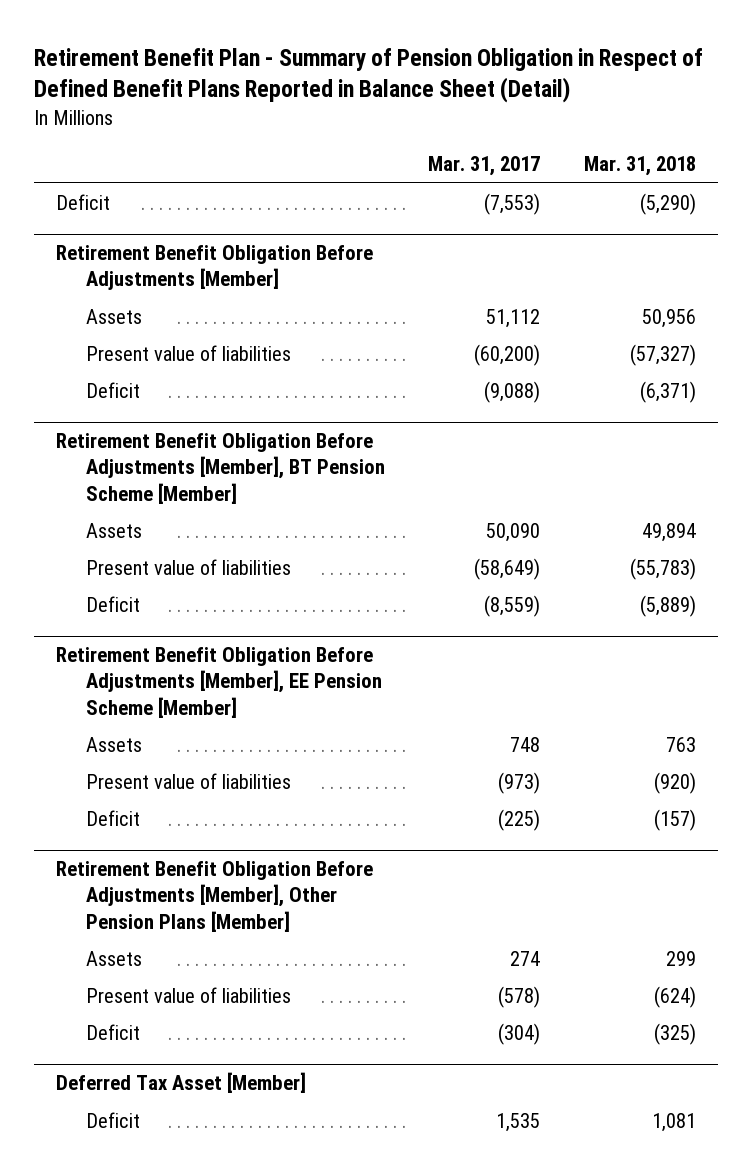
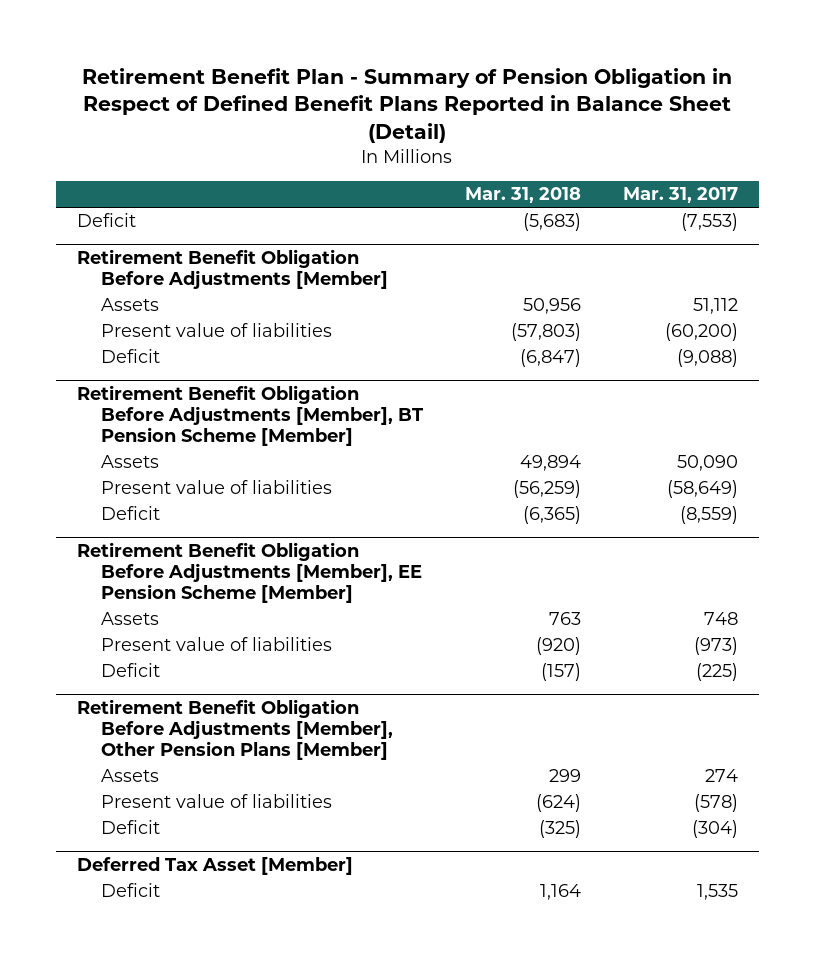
[640,192,697,215] (5,290) -> [523,213,582,232] (5,683)
[630,343,697,366] (57,327) -> [511,323,582,342] (57,803)
[640,380,697,403] (6,371) -> [520,349,582,368] (6,847)
[630,557,697,580] (55,783) -> [513,480,582,499] (56,259)
[640,594,697,617] (5,889) -> [523,506,582,525] (6,365)
[652,1112,697,1132] 1,081 -> [540,884,582,901] 1,164

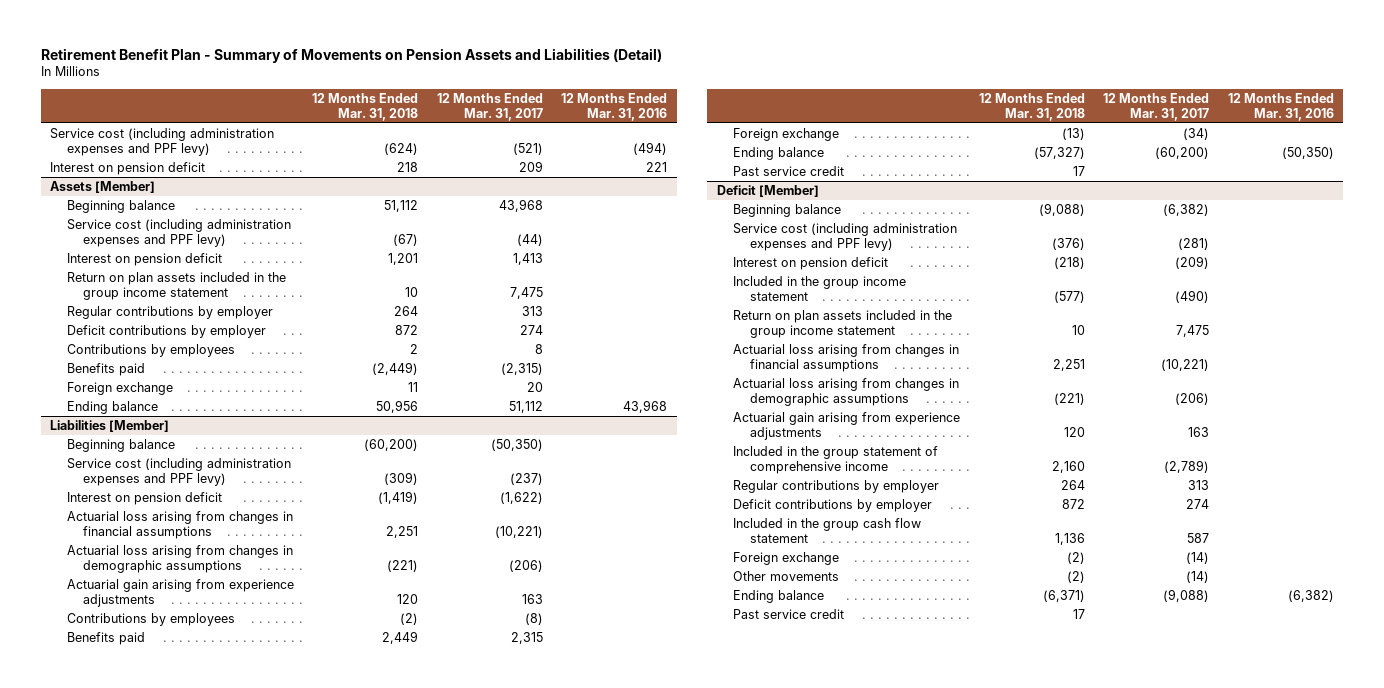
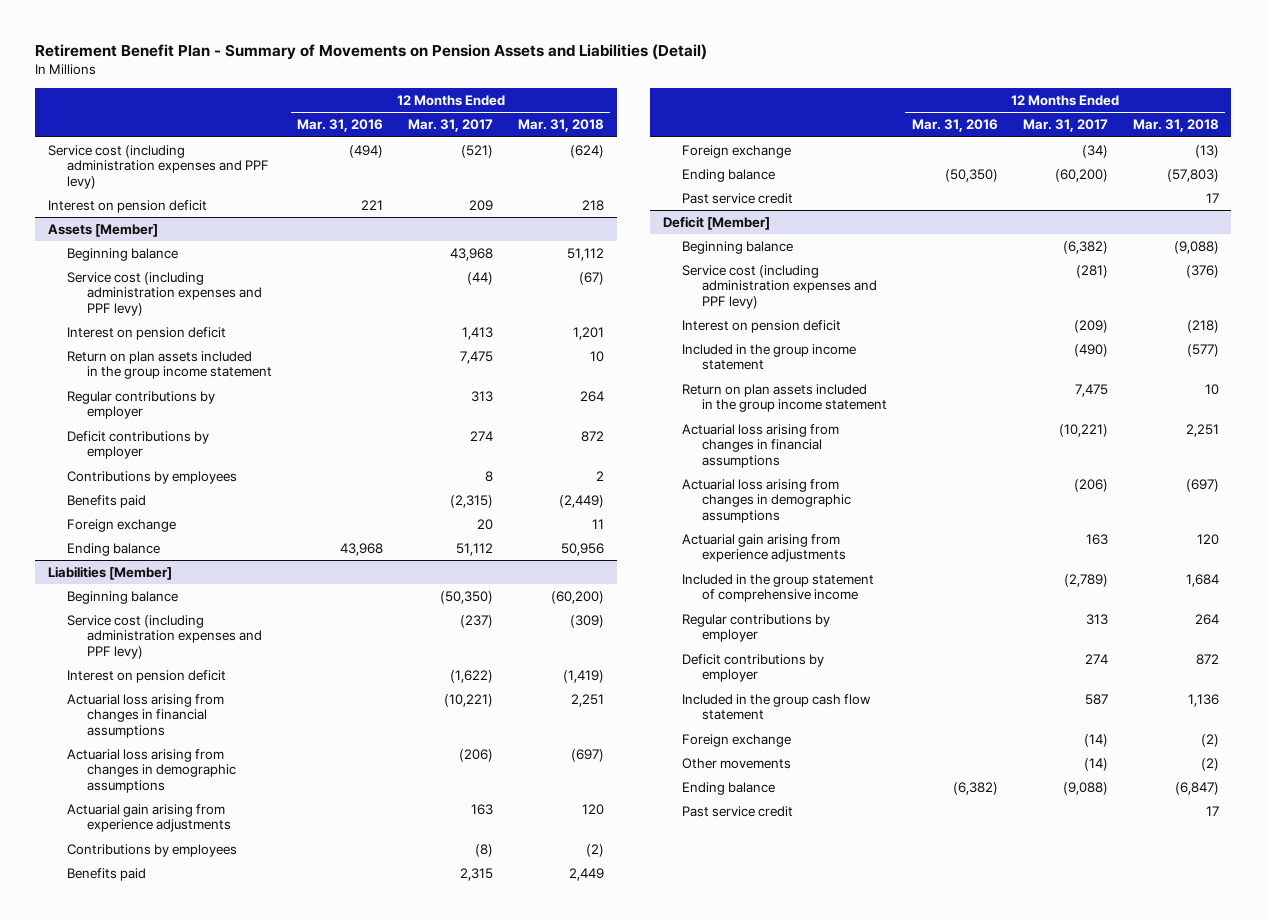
[387,559,419,572] (221) -> [571,748,605,762] (697)
[1033,147,1085,160] (57,327) -> [1166,168,1219,182] (57,803)
[1053,392,1085,405] (221) -> [1185,478,1219,492] (697)
[1051,460,1085,473] 2,160 -> [1185,573,1219,587] 1,684
[1042,590,1085,603] (6,371) -> [1174,781,1219,795] (6,847)

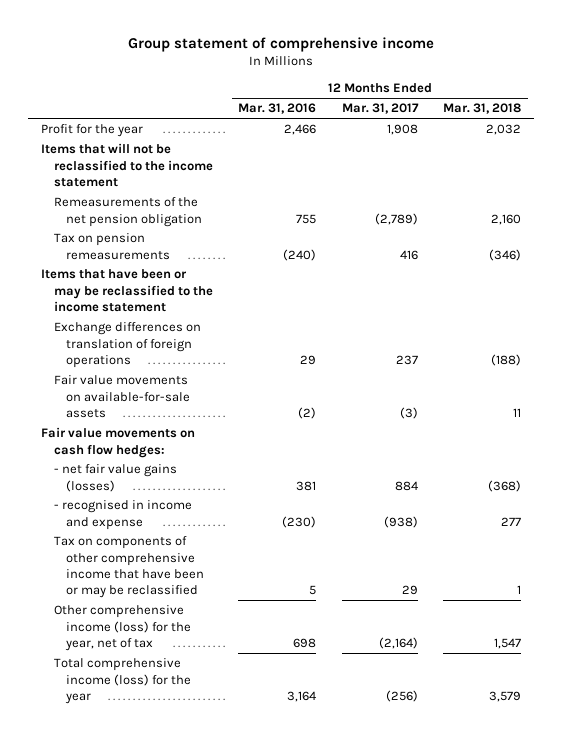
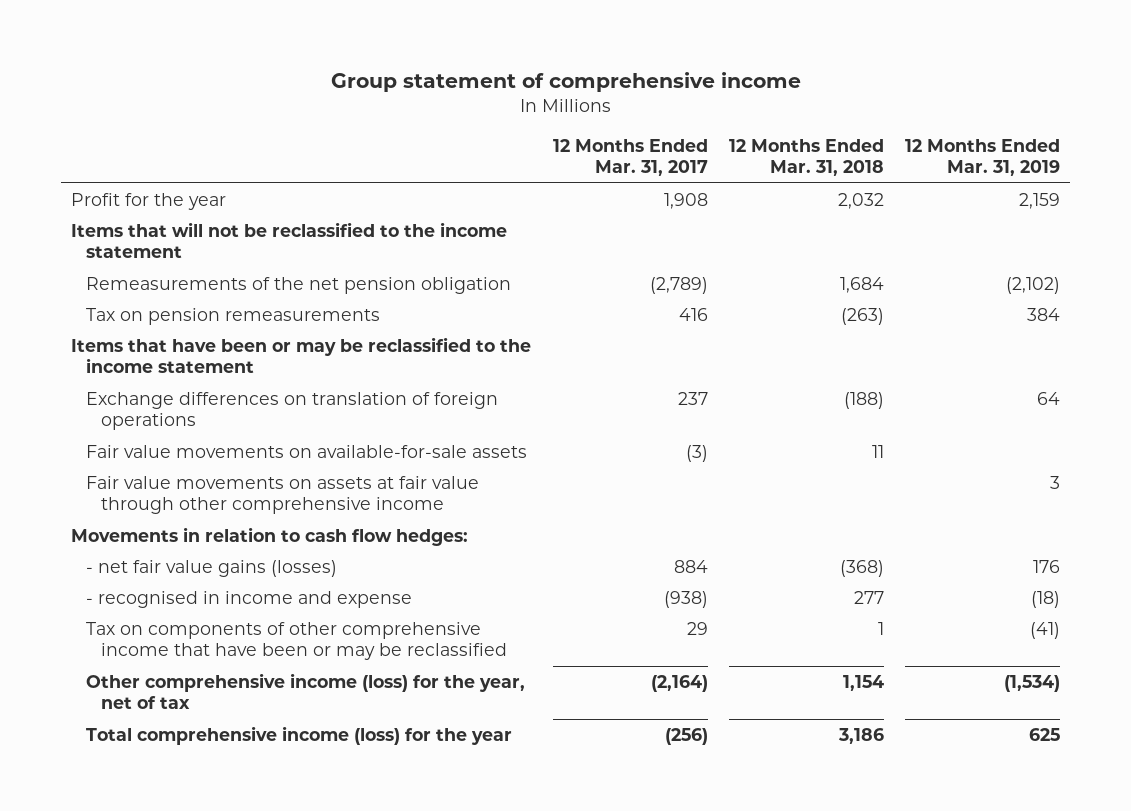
[238,103,317,115] Mar. 31, 2016 -> none
none -> [904,138,1060,177] 12 Months Ended Mar. 31, 2019
[491,213,522,225] 2,160 -> [839,276,884,293] 1,684
[489,248,522,261] (346) -> [840,307,884,325] (263)
none -> [86,475,480,515] Fair value movements on assets at fair value through other comprehensive income
[40,427,195,458] Fair value movements on cash flow hedges: -> [71,526,469,546] Movements in relation to cash flow hedges:
[494,637,522,649] 1,547 -> [842,674,884,691] 1,154
[489,690,522,702] 3,579 -> [837,727,884,744] 3,186

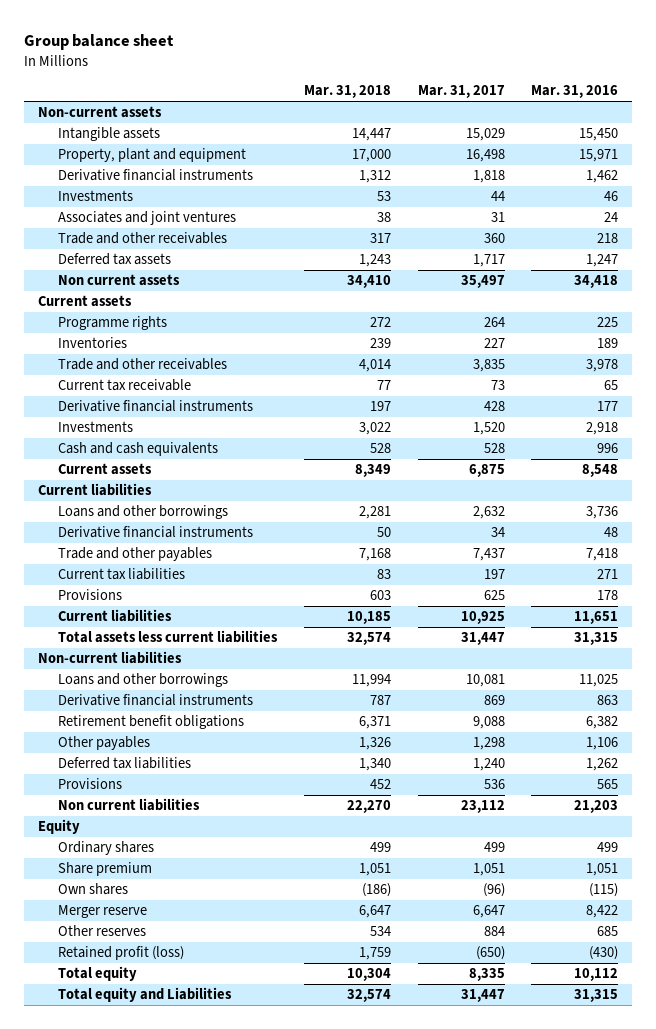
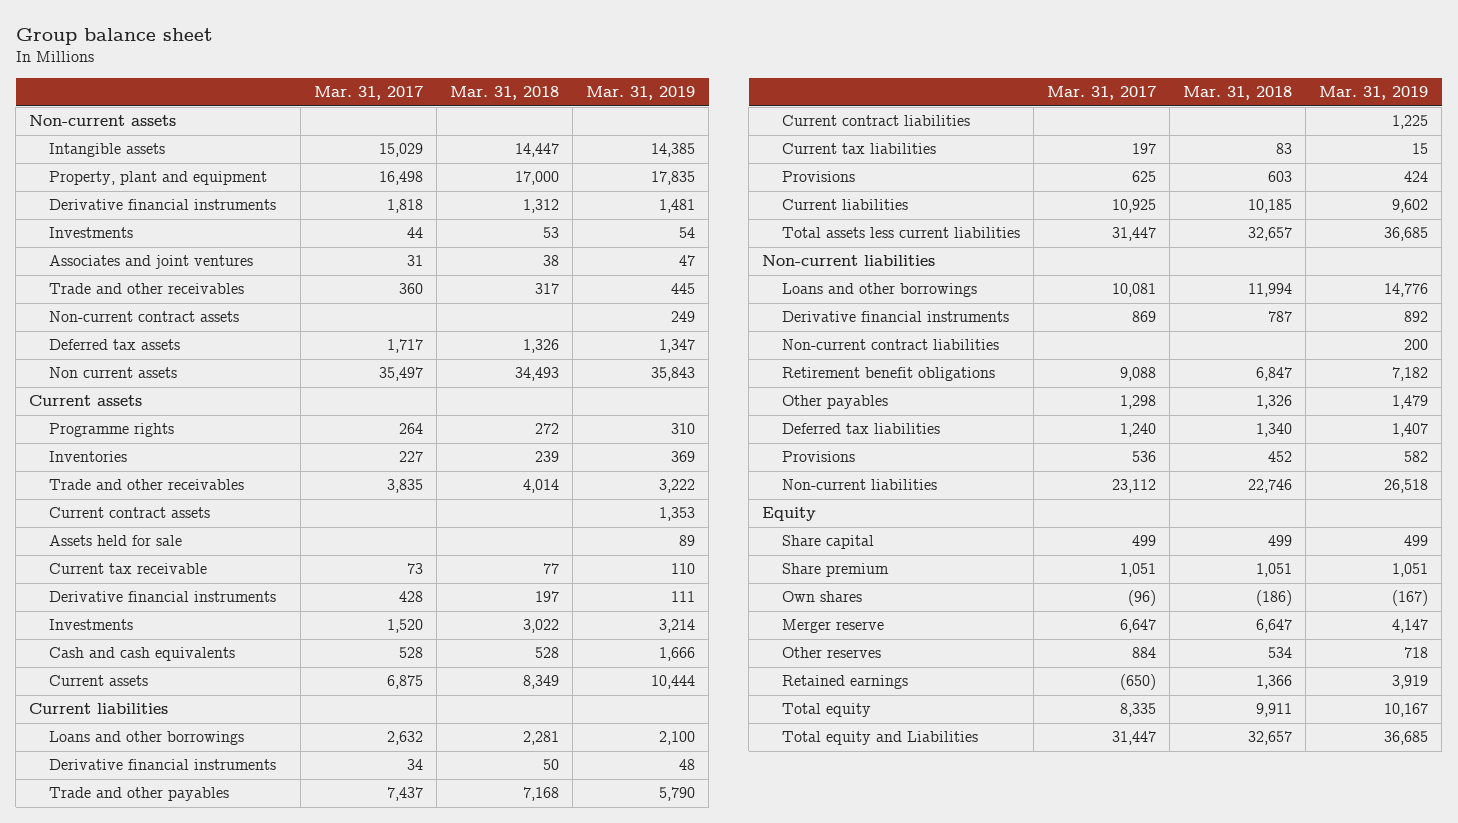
[531,85,619,99] Mar. 31, 2016 -> none
none -> [586,86,696,101] Mar. 31, 2019
none -> [48,311,239,323] Non-current contract assets
[358,254,391,268] 1,243 -> [523,339,560,354] 1,326
[346,275,391,289] 34,410 -> [515,367,560,382] 34,493
none -> [48,507,210,519] Current contract assets
none -> [48,535,182,547] Assets held for sale
none -> [781,115,970,127] Current contract liabilities
[346,632,391,646] 32,574 -> [1248,227,1293,242] 32,657
none -> [781,339,999,351] Non-current contract liabilities
[358,716,391,730] 6,371 -> [1256,367,1293,382] 6,847
[58,798,201,812] Non current liabilities -> [781,479,937,491] Non-current liabilities
[346,800,391,814] 22,270 -> [1248,479,1293,494] 22,746
[58,841,155,856] Ordinary shares -> [781,535,874,550] Share capital
[58,946,185,961] Retained profit (loss) -> [781,675,908,690] Retained earnings
[358,947,391,961] 1,759 -> [1256,675,1293,690] 1,366
[346,968,391,982] 10,304 -> [1256,703,1293,718] 9,911
[346,989,391,1003] 32,574 -> [1248,731,1293,746] 32,657

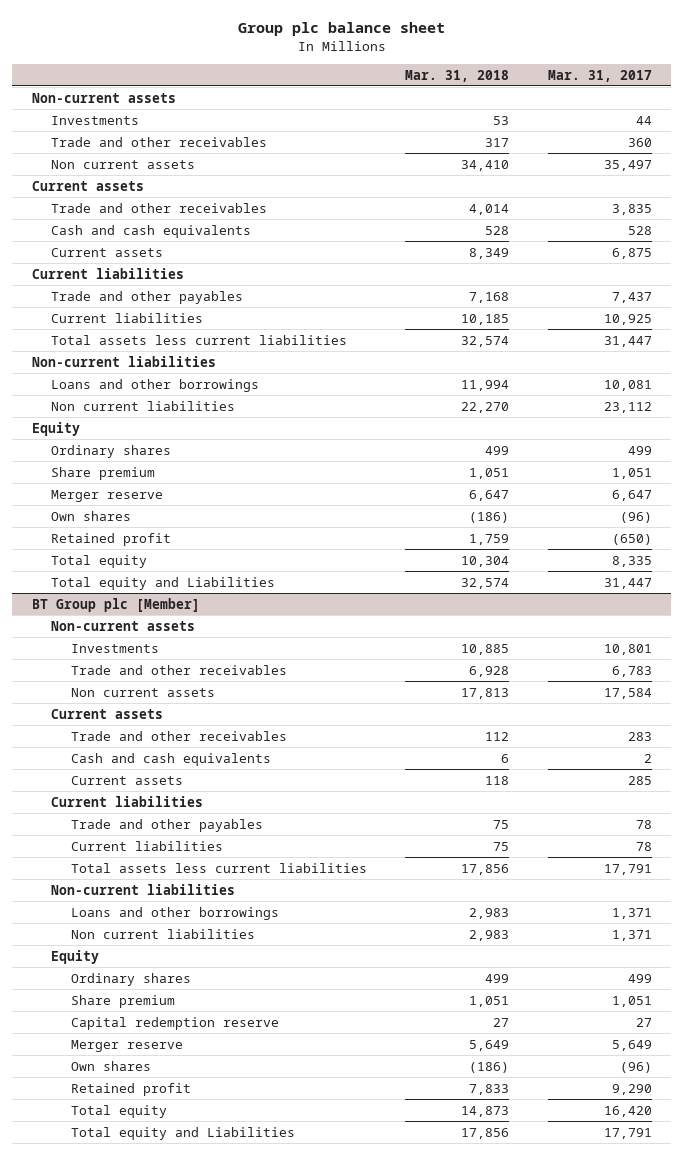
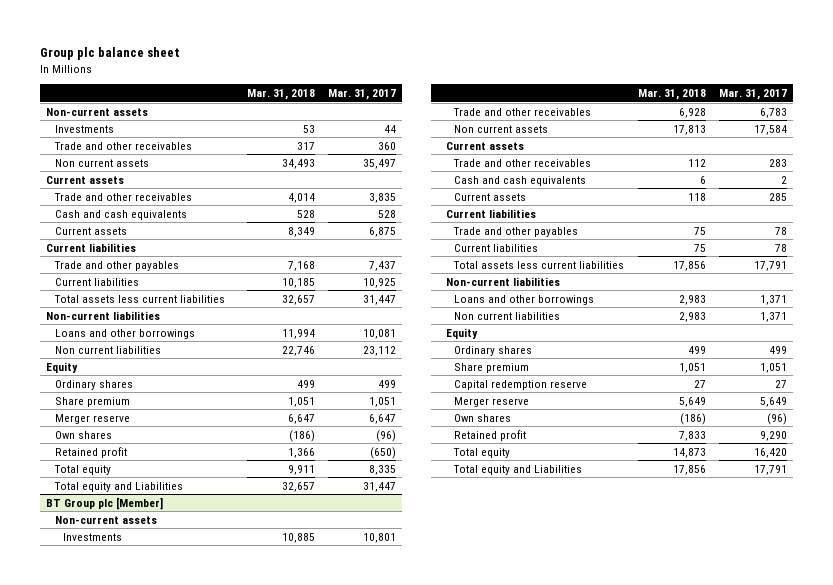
[461,159,510,171] 34,410 -> [281,158,315,169] 34,493
[461,335,510,347] 32,574 -> [281,294,315,305] 32,657
[461,401,510,413] 22,270 -> [281,345,315,356] 22,746
[469,533,510,545] 1,759 -> [287,447,315,458] 1,366
[461,555,510,567] 10,304 -> [287,464,315,475] 9,911
[461,577,510,589] 32,574 -> [281,481,315,492] 32,657

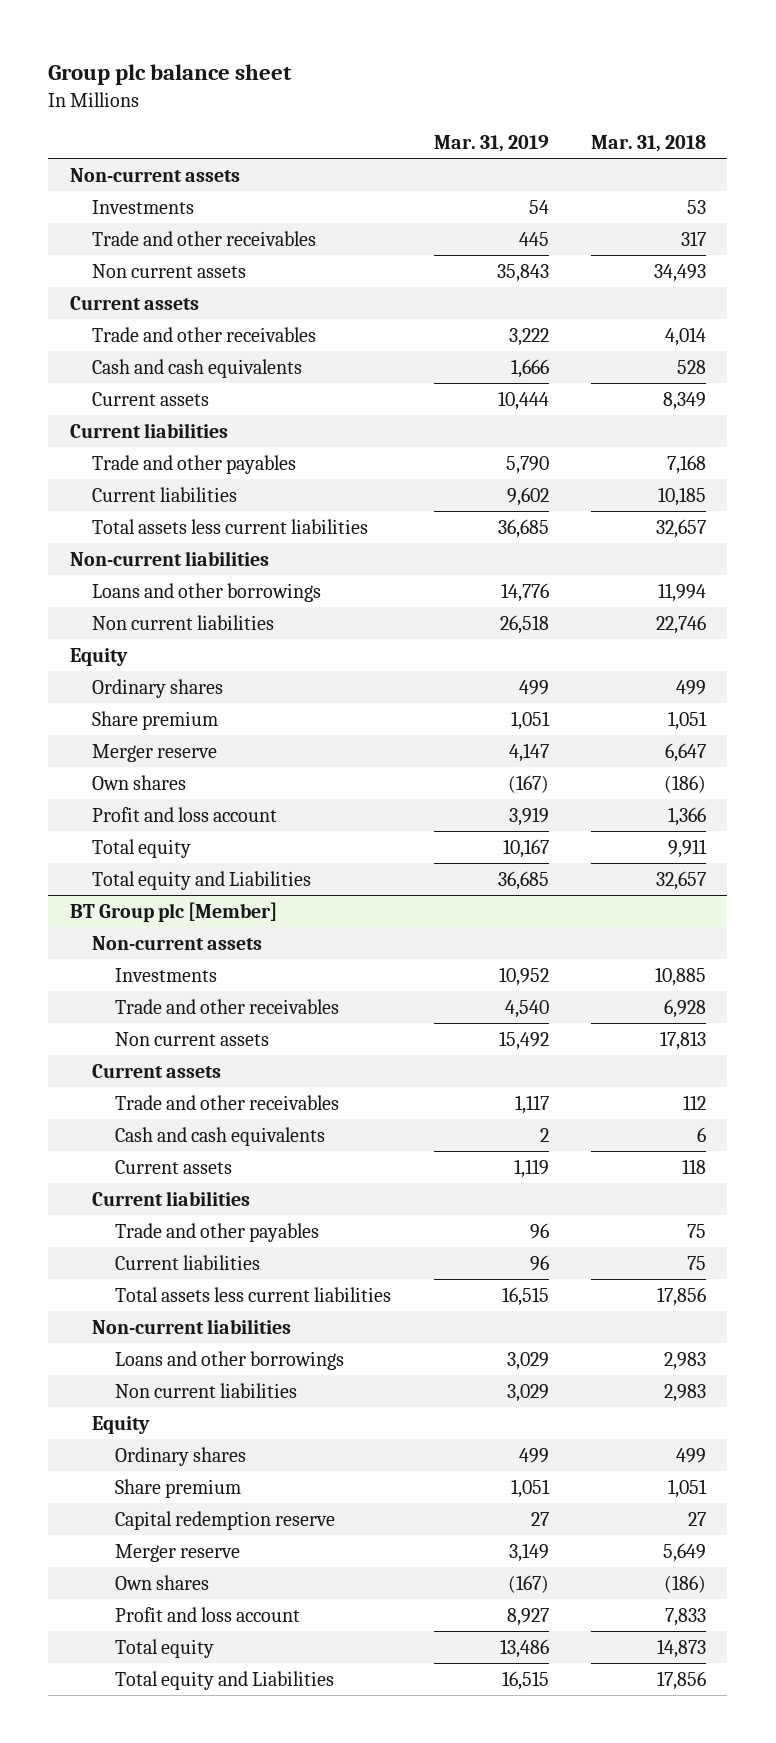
[327,89,396,101] Mar. 31, 2017 -> none
none -> [433,135,549,153] Mar. 31, 2019
[54,446,127,458] Retained profit -> [92,806,278,822] Profit and loss account
[454,429,527,441] Retained profit -> [115,1606,301,1622] Profit and loss account

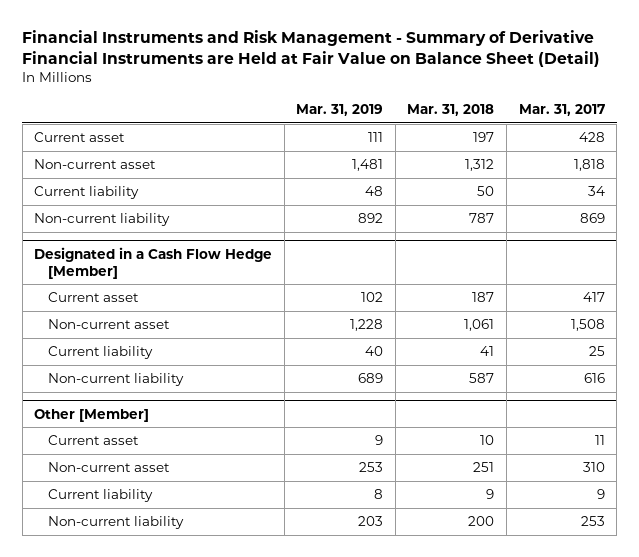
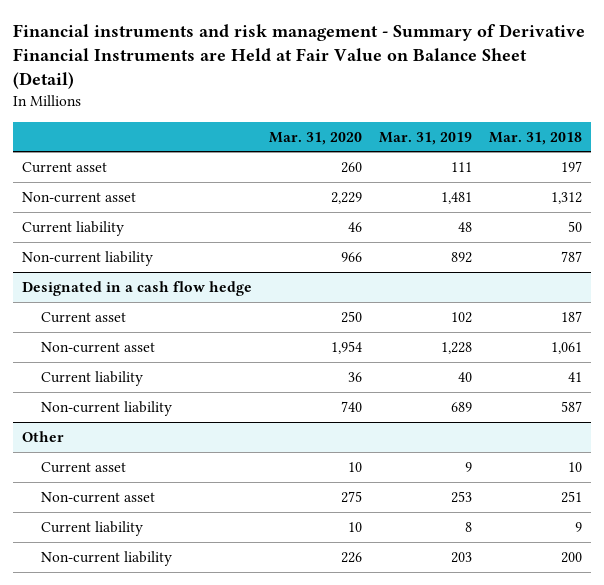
[22,30,601,68] Financial Instruments and Risk Management - Summary of Derivative Financial Instruments are Held at Fair Value on Balance Sheet (Detail) -> [13,24,586,90] Financial instruments and risk management - Summary of Derivative Financial Instruments are Held at Fair Value on Balance Sheet (Detail)
[518,103,605,116] Mar. 31, 2017 -> none
none -> [268,131,362,145] Mar. 31, 2020
[34,246,273,279] Designated in a Cash Flow Hedge [Member] -> [21,280,252,296] Designated in a cash flow hedge
[34,408,150,422] Other [Member] -> [21,430,64,442] Other

